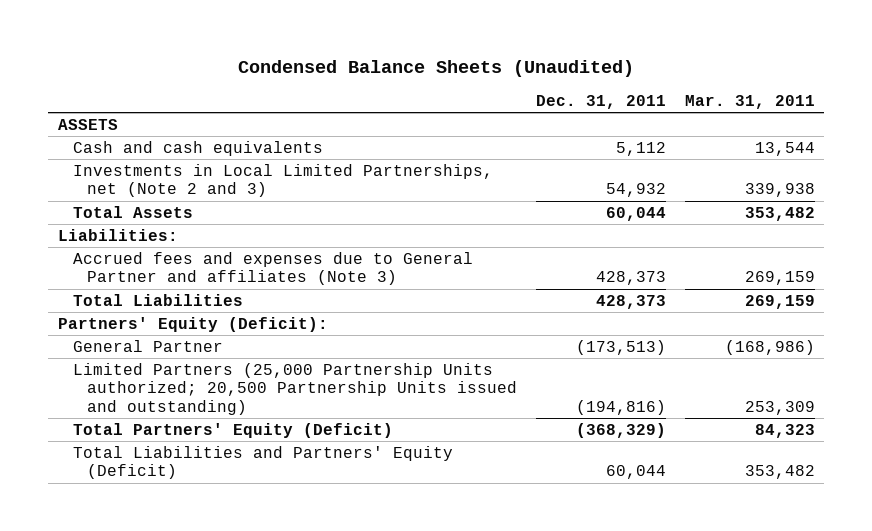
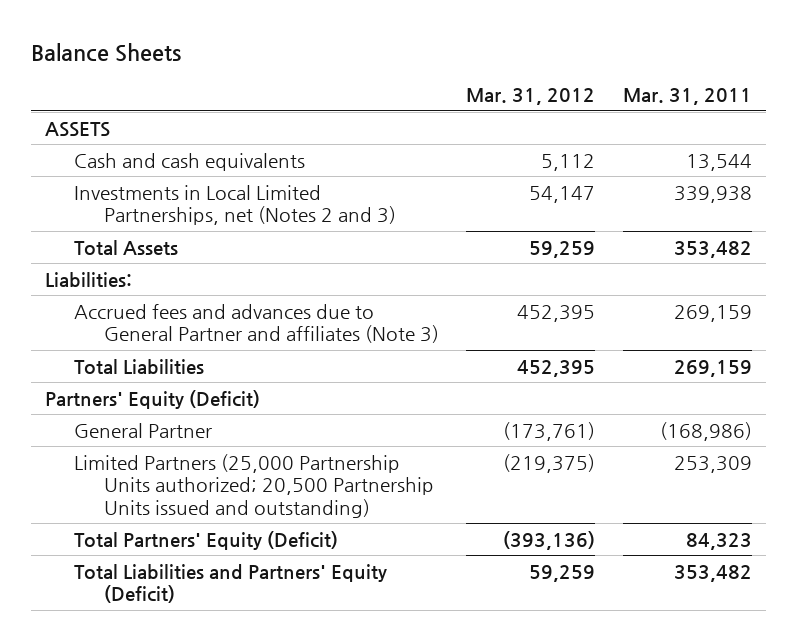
[238,60,635,78] Condensed Balance Sheets (Unaudited) -> [31,42,182,62] Balance Sheets
[536,94,667,109] Dec. 31, 2011 -> none
none -> [466,88,596,106] Mar. 31, 2012
[72,163,493,198] Investments in Local Limited Partnerships, net (Note 2 and 3) -> [74,184,396,226] Investments in Local Limited Partnerships, net (Notes 2 and 3)
[72,251,473,286] Accrued fees and expenses due to General Partner and affiliates (Note 3) -> [74,303,439,344] Accrued fees and advances due to General Partner and affiliates (Note 3)
[57,316,328,332] Partners' Equity (Deficit): -> [45,389,261,409] Partners' Equity (Deficit)

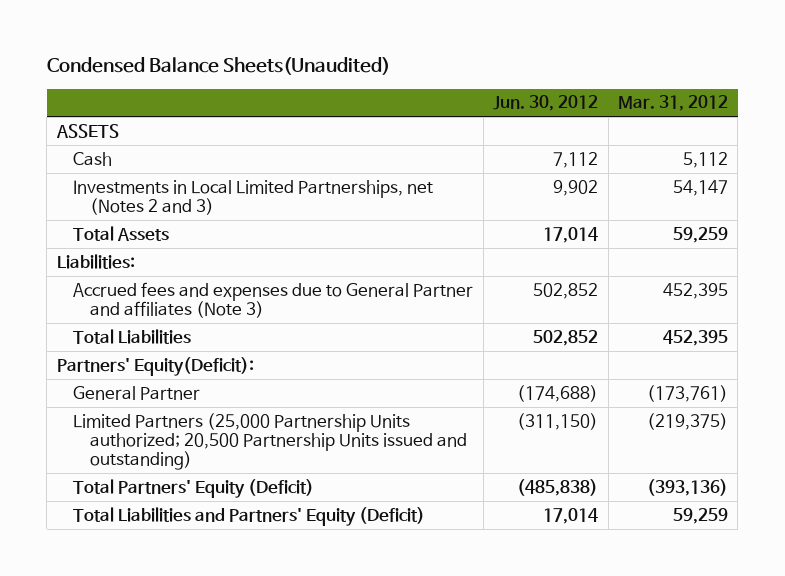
[31,42,182,62] Balance Sheets -> [46,57,390,76] Condensed Balance Sheets(Unaudited)
[622,88,752,106] Mar. 31, 2011 -> none
none -> [493,95,599,112] Jun. 30, 2012
[74,152,306,171] Cash and cash equivalents -> [73,151,113,166] Cash
[74,303,439,344] Accrued fees and advances due to General Partner and affiliates (Note 3) -> [73,281,474,318] Accrued fees and expenses due to General Partner and affiliates (Note 3)
[45,389,261,409] Partners' Equity (Deficit) -> [56,356,254,376] Partners' Equity(Deficit):

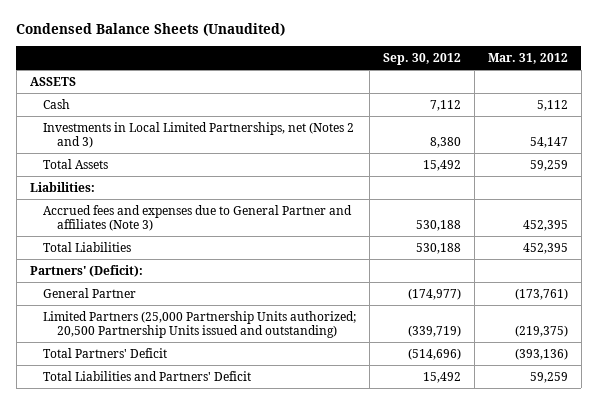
[46,57,390,76] Condensed Balance Sheets(Unaudited) -> [16,23,286,37] Condensed Balance Sheets (Unaudited)
[493,95,599,112] Jun. 30, 2012 -> none
none -> [383,52,462,65] Sep. 30, 2012
[56,356,254,376] Partners' Equity(Deficit): -> [29,264,143,277] Partners' (Deficit):
[73,478,315,498] Total Partners' Equity (Deficit) -> [43,347,168,358] Total Partners' Deficit
[73,506,426,526] Total Liabilities and Partners' Equity (Deficit) -> [43,370,252,381] Total Liabilities and Partners' Deficit

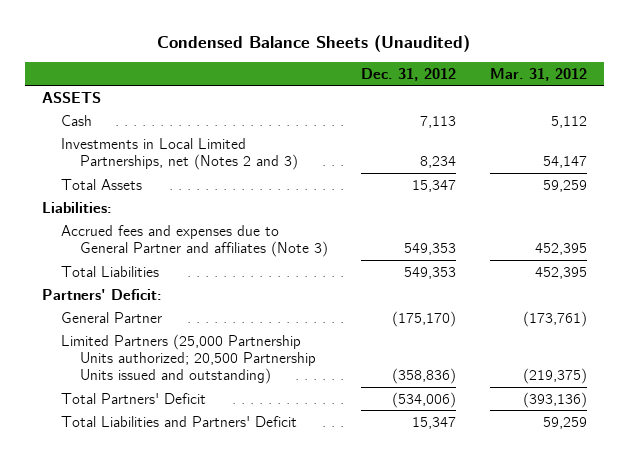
[383,52,462,65] Sep. 30, 2012 -> none
none -> [361,67,457,81] Dec. 31, 2012
[29,264,143,277] Partners' (Deficit): -> [41,288,162,300] Partners' Deficit:

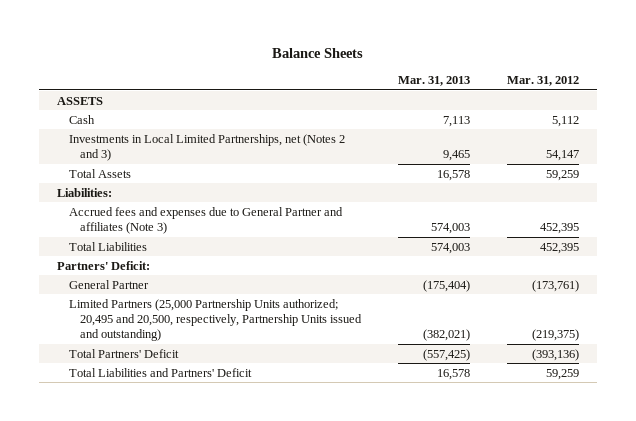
[157,34,471,52] Condensed Balance Sheets (Unaudited) -> [271,48,363,59] Balance Sheets
[361,67,457,81] Dec. 31, 2012 -> none
none -> [397,76,470,87] Mar. 31, 2013
[60,333,316,385] Limited Partners (25,000 Partnership Units authorized; 20,500 Partnership Units issued and outstanding) -> [68,298,363,342] Limited Partners (25,000 Partnership Units authorized; 20,495 and 20,500, respectively, Partnership Units issued and outstanding)

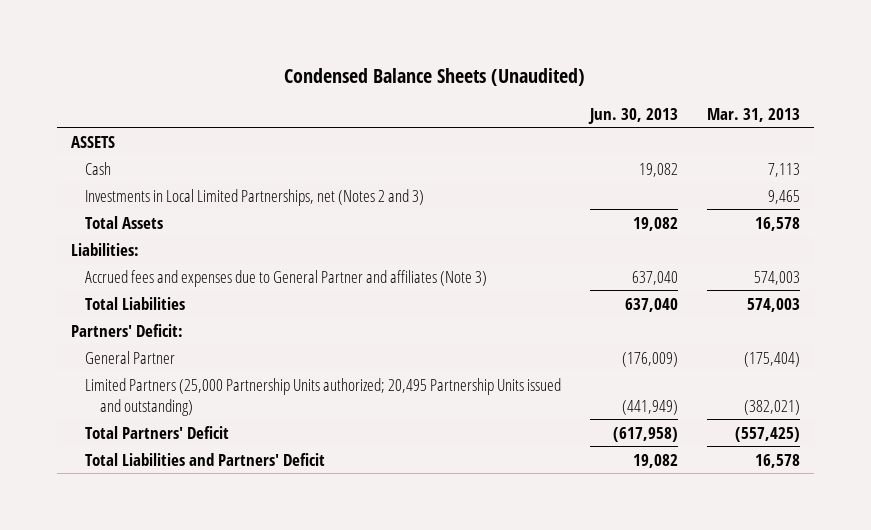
[271,48,363,59] Balance Sheets -> [284,68,586,87] Condensed Balance Sheets (Unaudited)
[506,76,579,87] Mar. 31, 2012 -> none
none -> [588,107,679,124] Jun. 30, 2013
[68,298,363,342] Limited Partners (25,000 Partnership Units authorized; 20,495 and 20,500, respectively, Partnership Units issued and outstanding) -> [85,377,562,416] Limited Partners (25,000 Partnership Units authorized; 20,495 Partnership Units issued and outstanding)

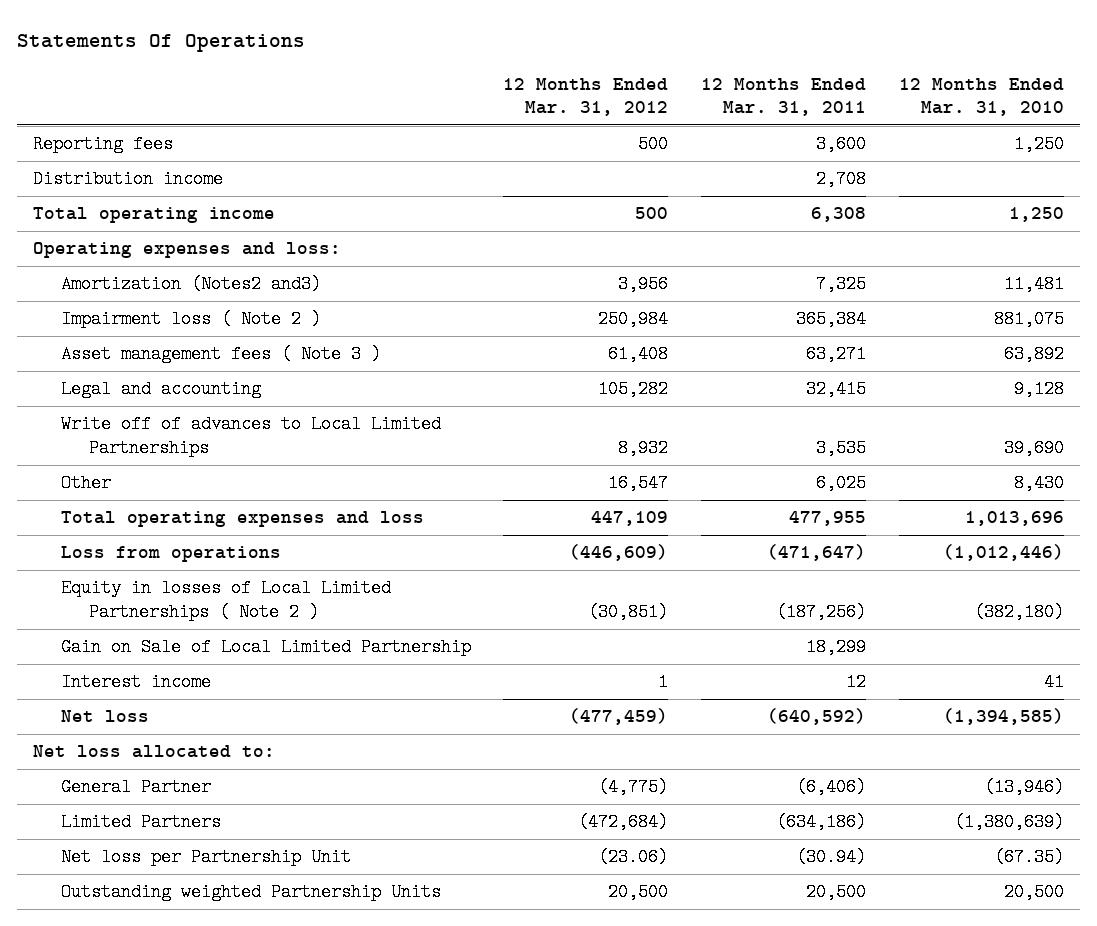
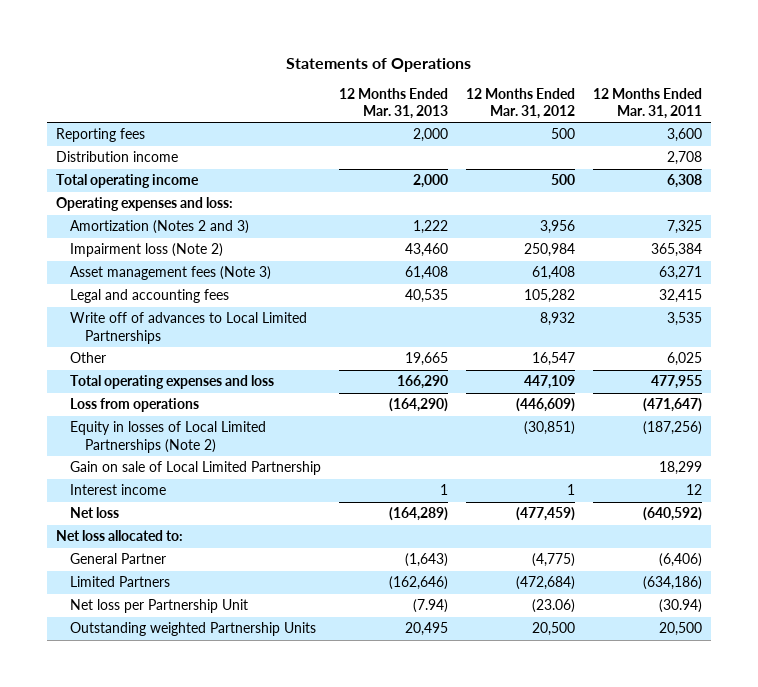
[16,33,305,52] Statements Of Operations -> [285,57,471,72] Statements of Operations
[898,77,1064,117] 12 Months Ended Mar. 31, 2010 -> none
none -> [339,87,449,120] 12 Months Ended Mar. 31, 2013
[60,275,321,294] Amortization (Notes2 and3) -> [70,220,250,235] Amortization (Notes 2 and 3)
[60,310,321,329] Impairment loss ( Note 2 ) -> [70,243,224,258] Impairment loss (Note 2)
[60,345,381,364] Asset management fees ( Note 3 ) -> [70,266,272,281] Asset management fees (Note 3)
[60,380,261,399] Legal and accounting -> [70,289,230,304] Legal and accounting fees
[60,579,391,621] Equity in losses of Local Limited Partnerships ( Note 2 ) -> [70,421,267,453] Equity in losses of Local Limited Partnerships (Note 2)
[60,638,471,657] Gain on Sale of Local Limited Partnership -> [70,461,322,476] Gain on sale of Local Limited Partnership

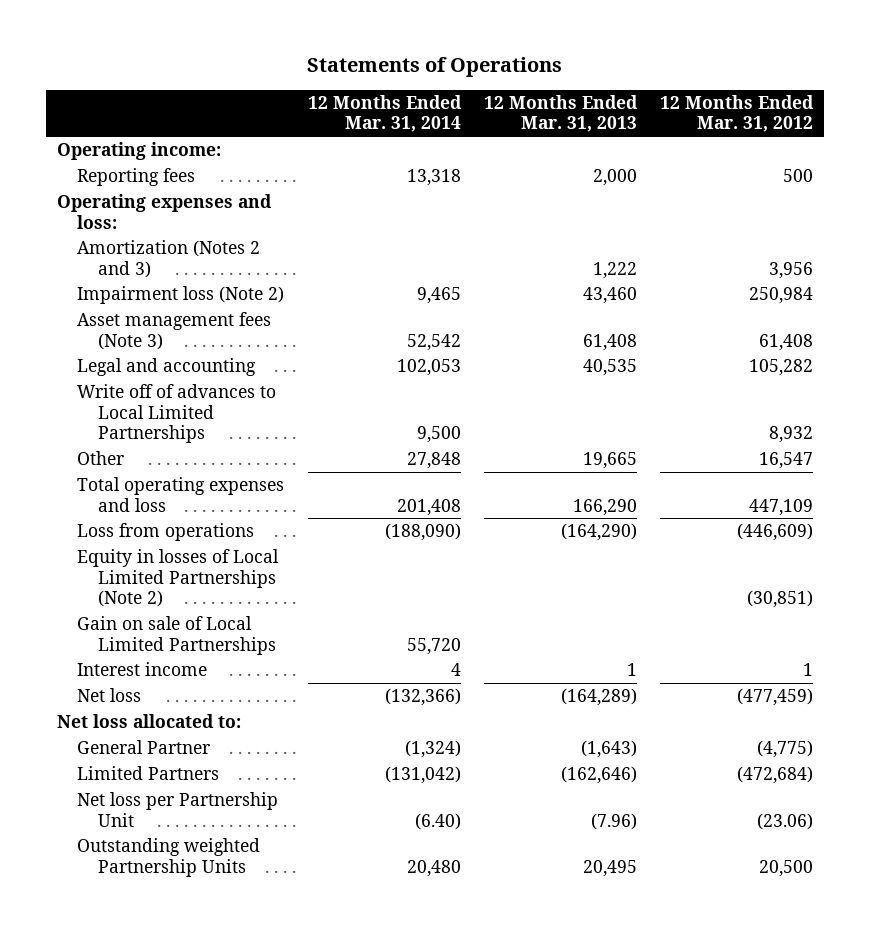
[592,87,702,120] 12 Months Ended Mar. 31, 2011 -> none
none -> [307,95,462,133] 12 Months Ended Mar. 31, 2014
none -> [57,142,222,161] Operating income:
[56,151,179,163] Distribution income -> none
[56,174,200,189] Total operating income -> none
[70,289,230,304] Legal and accounting fees -> [77,358,257,377] Legal and accounting
[70,461,322,476] Gain on sale of Local Limited Partnership -> [77,616,276,655] Gain on sale of Local Limited Partnerships
[413,599,449,614] (7.94) -> [590,812,637,830] (7.96)

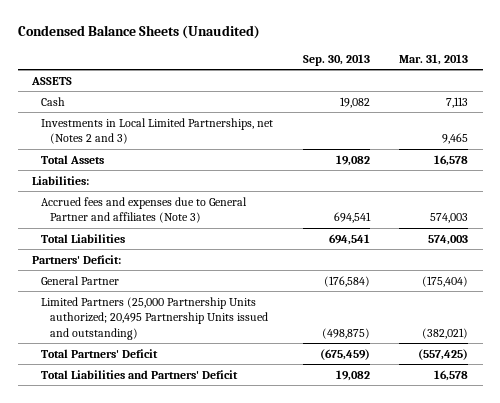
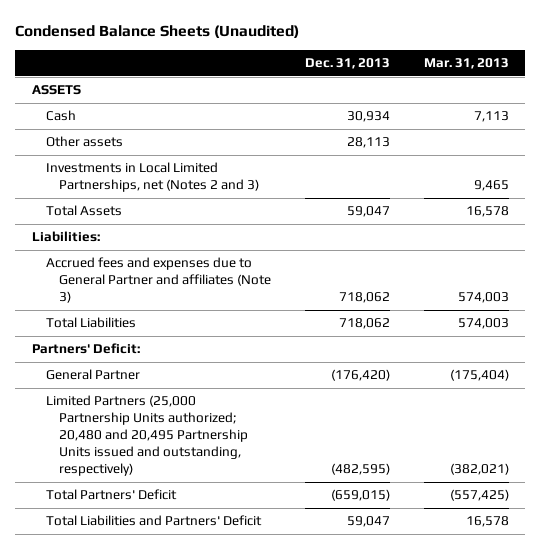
[302,53,370,66] Sep. 30, 2013 -> none
none -> [304,58,390,70] Dec. 31, 2013
none -> [45,136,123,148] Other assets
[41,296,269,340] Limited Partners (25,000 Partnership Units authorized; 20,495 Partnership Units issued and outstanding) -> [45,395,249,477] Limited Partners (25,000 Partnership Units authorized; 20,480 and 20,495 Partnership Units issued and outstanding, respectively)

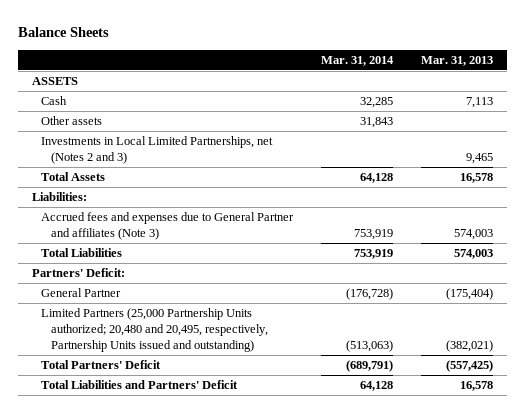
[15,25,300,39] Condensed Balance Sheets (Unaudited) -> [18,27,110,38] Balance Sheets
[304,58,390,70] Dec. 31, 2013 -> none
none -> [321,55,395,66] Mar. 31, 2014
[45,395,249,477] Limited Partners (25,000 Partnership Units authorized; 20,480 and 20,495 Partnership Units issued and outstanding, respectively) -> [41,307,268,352] Limited Partners (25,000 Partnership Units authorized; 20,480 and 20,495, respectively, Partnership Units issued and outstanding)

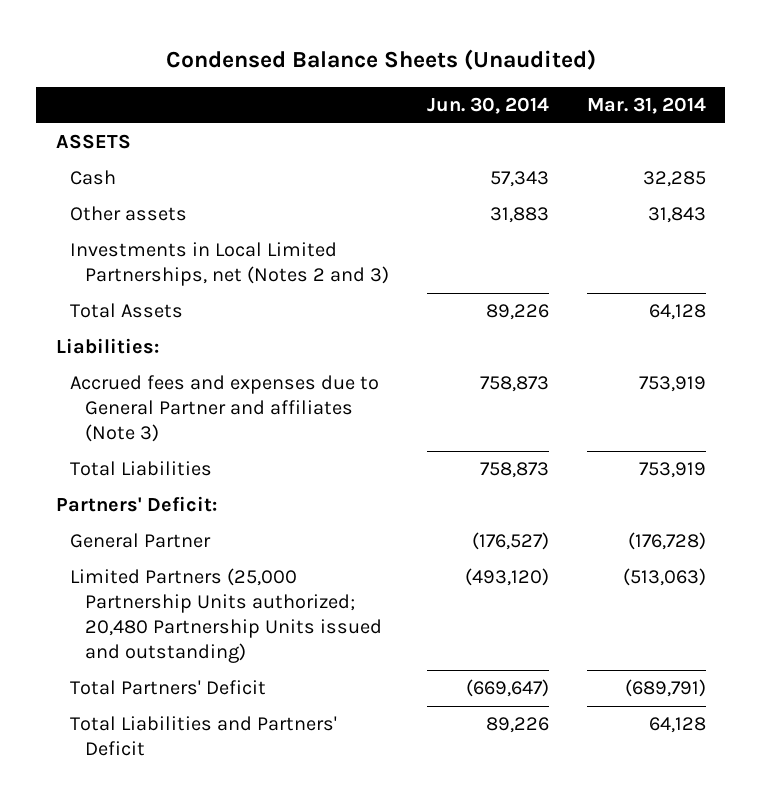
[18,27,110,38] Balance Sheets -> [165,49,596,71] Condensed Balance Sheets (Unaudited)
[421,55,494,66] Mar. 31, 2013 -> none
none -> [426,97,549,115] Jun. 30, 2014
[41,307,268,352] Limited Partners (25,000 Partnership Units authorized; 20,480 and 20,495, respectively, Partnership Units issued and outstanding) -> [70,568,382,663] Limited Partners (25,000 Partnership Units authorized; 20,480 Partnership Units issued and outstanding)

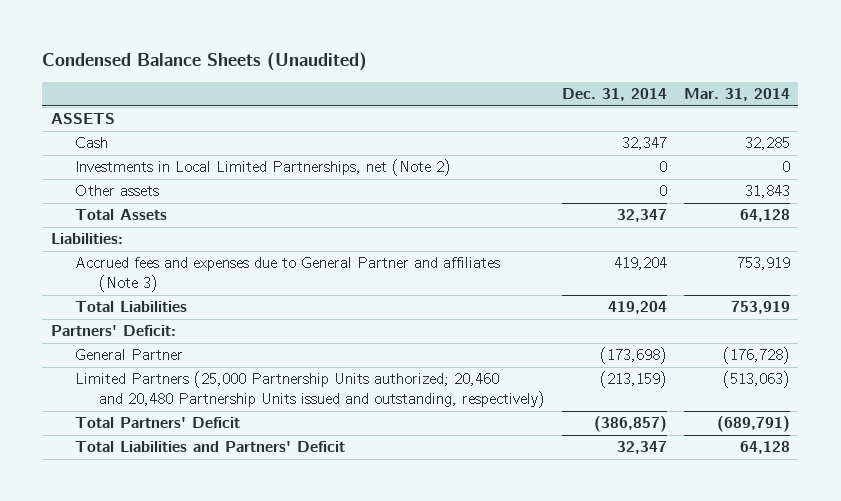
[426,97,549,115] Jun. 30, 2014 -> none
none -> [562,88,668,102] Dec. 31, 2014
none -> [75,159,452,177] Investments in Local Limited Partnerships, net (Note 2)
[70,242,389,287] Investments in Local Limited Partnerships, net (Notes 2 and 3) -> none
[70,568,382,663] Limited Partners (25,000 Partnership Units authorized; 20,480 Partnership Units issued and outstanding) -> [75,371,546,409] Limited Partners (25,000 Partnership Units authorized; 20,460 and 20,480 Partnership Units issued and outstanding, respectively)

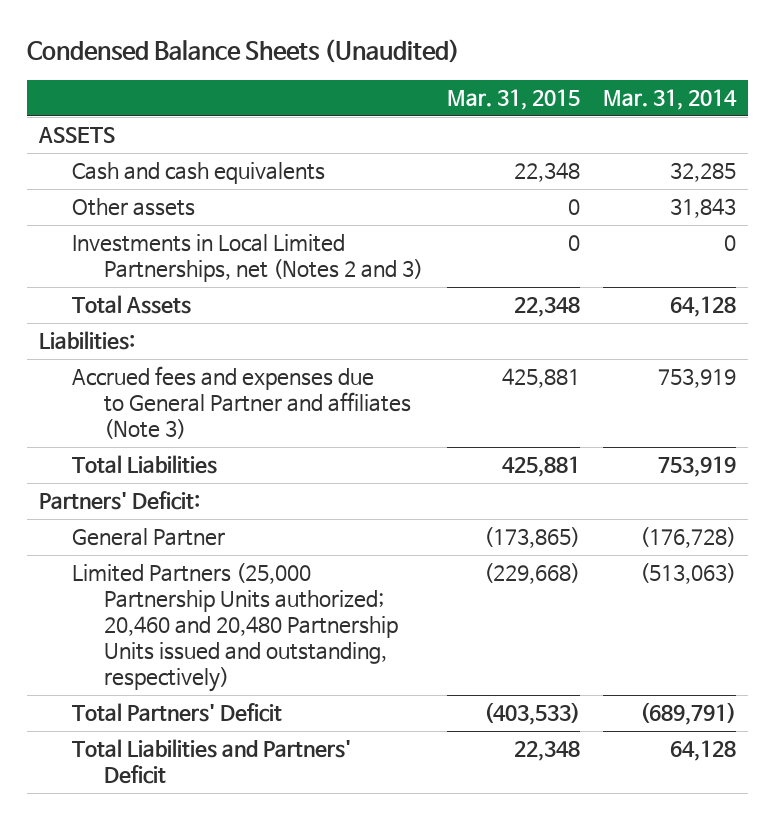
[562,88,668,102] Dec. 31, 2014 -> none
none -> [446,89,580,111] Mar. 31, 2015
[75,159,452,177] Investments in Local Limited Partnerships, net (Note 2) -> none
[75,137,109,149] Cash -> [71,162,325,185] Cash and cash equivalents
none -> [71,234,424,283] Investments in Local Limited Partnerships, net (Notes 2 and 3)

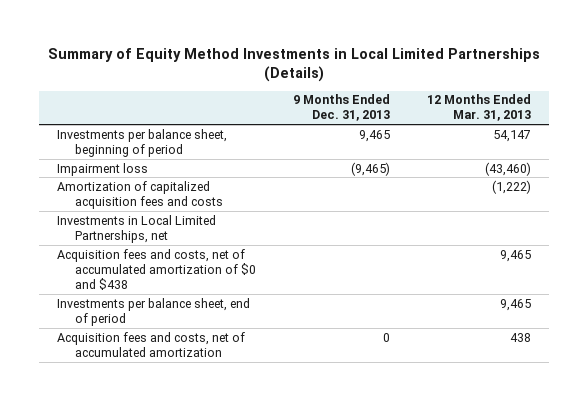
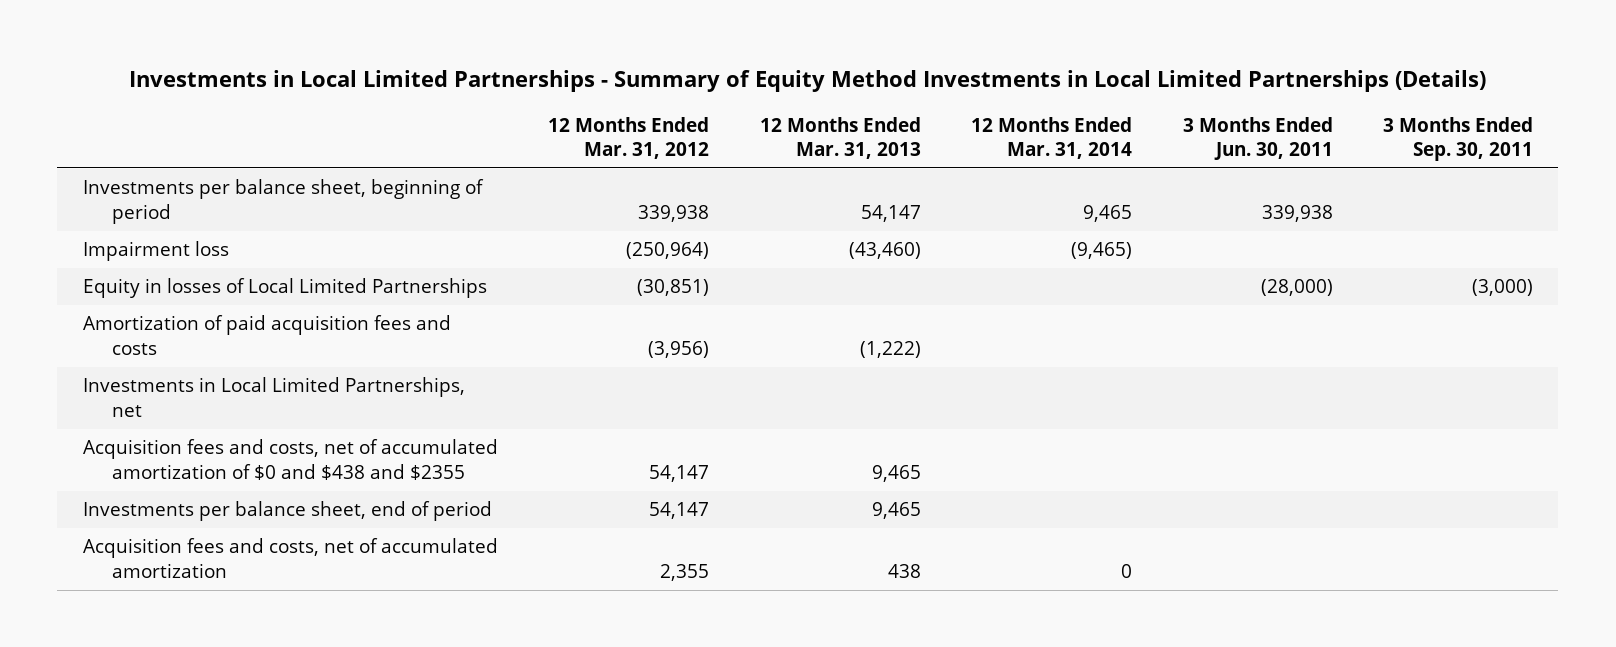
[47,47,540,83] Summary of Equity Method Investments in Local Limited Partnerships (Details) -> [128,70,1486,93] Investments in Local Limited Partnerships - Summary of Equity Method Investments in Local Limited Partnerships (Details)
[293,94,391,122] 9 Months Ended Dec. 31, 2013 -> none
none -> [548,116,710,160] 12 Months Ended Mar. 31, 2012
none -> [971,116,1133,160] 12 Months Ended Mar. 31, 2014
none -> [1182,116,1333,161] 3 Months Ended Jun. 30, 2011
none -> [1383,116,1534,162] 3 Months Ended Sep. 30, 2011
none -> [82,278,487,299] Equity in losses of Local Limited Partnerships
[57,180,224,209] Amortization of capitalized acquisition fees and costs -> [82,315,451,355] Amortization of paid acquisition fees and costs
[57,248,257,291] Acquisition fees and costs, net of accumulated amortization of $0 and $438 -> [82,439,498,480] Acquisition fees and costs, net of accumulated amortization of $0 and $438 and $2355

